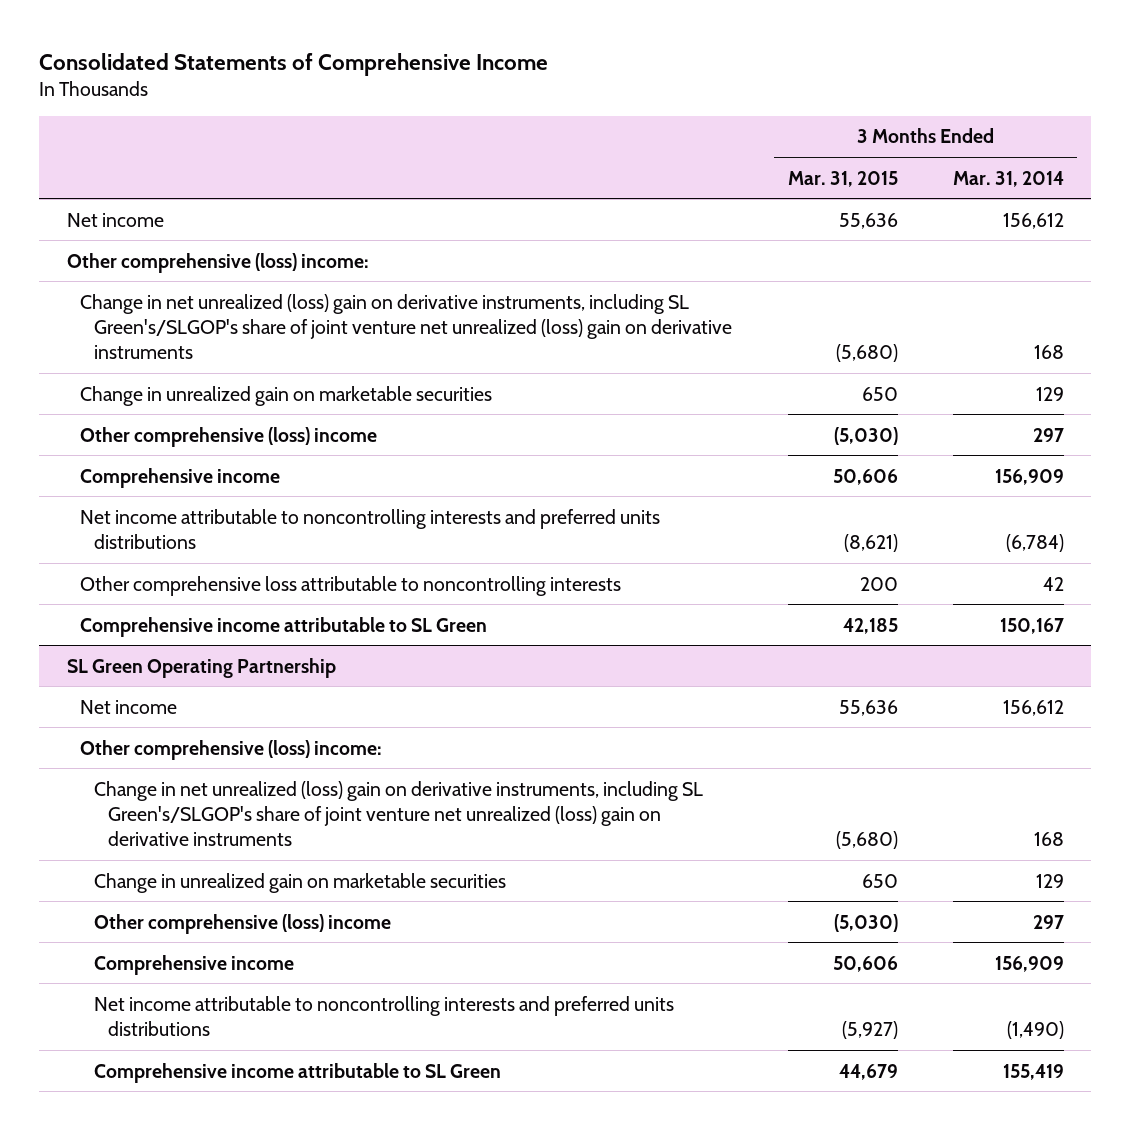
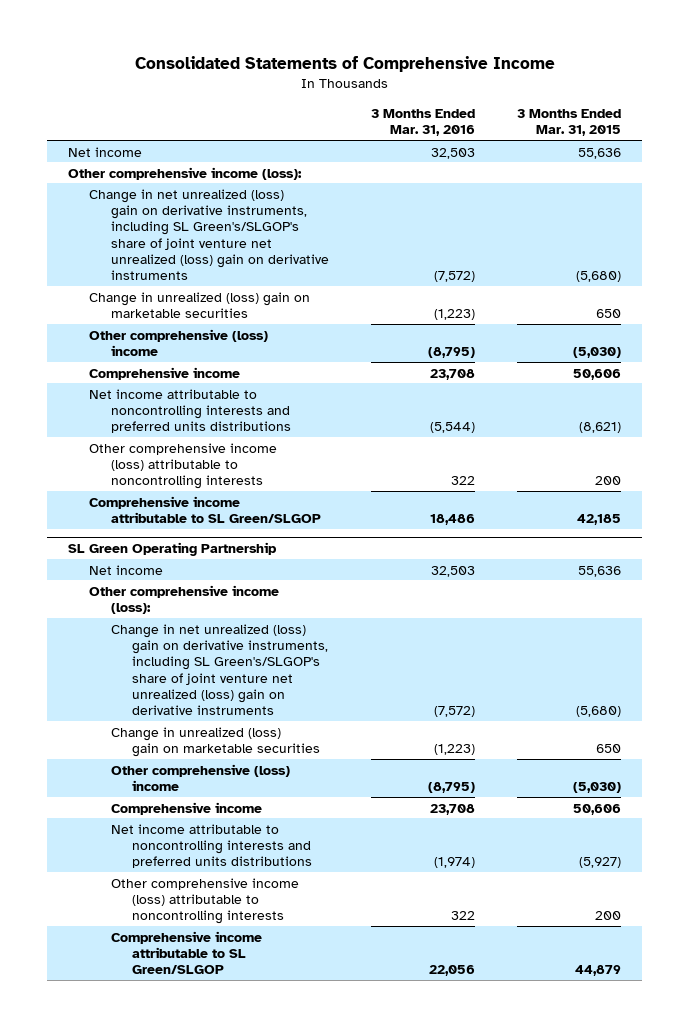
[952,170,1064,187] Mar. 31, 2014 -> none
none -> [371,109,476,137] 3 Months Ended Mar. 31, 2016
[66,252,369,273] Other comprehensive (loss) income: -> [68,166,303,180] Other comprehensive income (loss):
[80,385,493,406] Change in unrealized gain on marketable securities -> [89,291,311,318] Change in unrealized (loss) gain on marketable securities
[80,575,622,596] Other comprehensive loss attributable to noncontrolling interests -> [89,442,278,490] Other comprehensive income (loss) attributable to noncontrolling interests
[80,616,488,637] Comprehensive income attributable to SL Green -> [89,495,321,523] Comprehensive income attributable to SL Green/SLGOP
[80,739,383,760] Other comprehensive (loss) income: -> [89,584,280,614] Other comprehensive income (loss):
[94,872,507,893] Change in unrealized gain on marketable securities -> [110,726,321,757] Change in unrealized (loss) gain on marketable securities
none -> [110,877,299,925] Other comprehensive income (loss) attributable to noncontrolling interests
[94,1062,502,1083] Comprehensive income attributable to SL Green -> [110,930,262,975] Comprehensive income attributable to SL Green/SLGOP
[838,1063,898,1080] 44,679 -> [575,965,622,977] 44,879

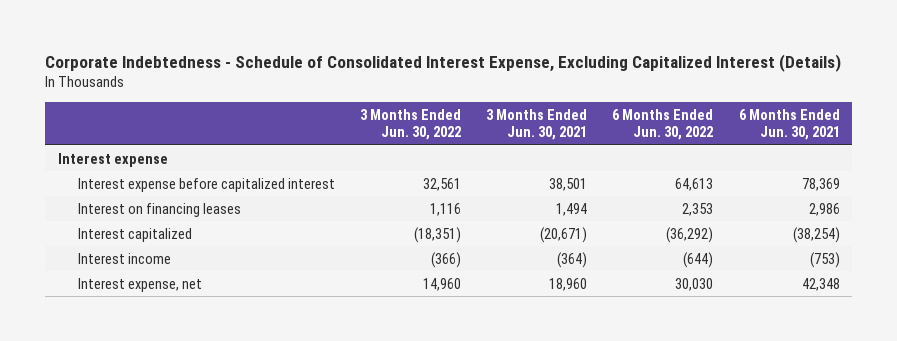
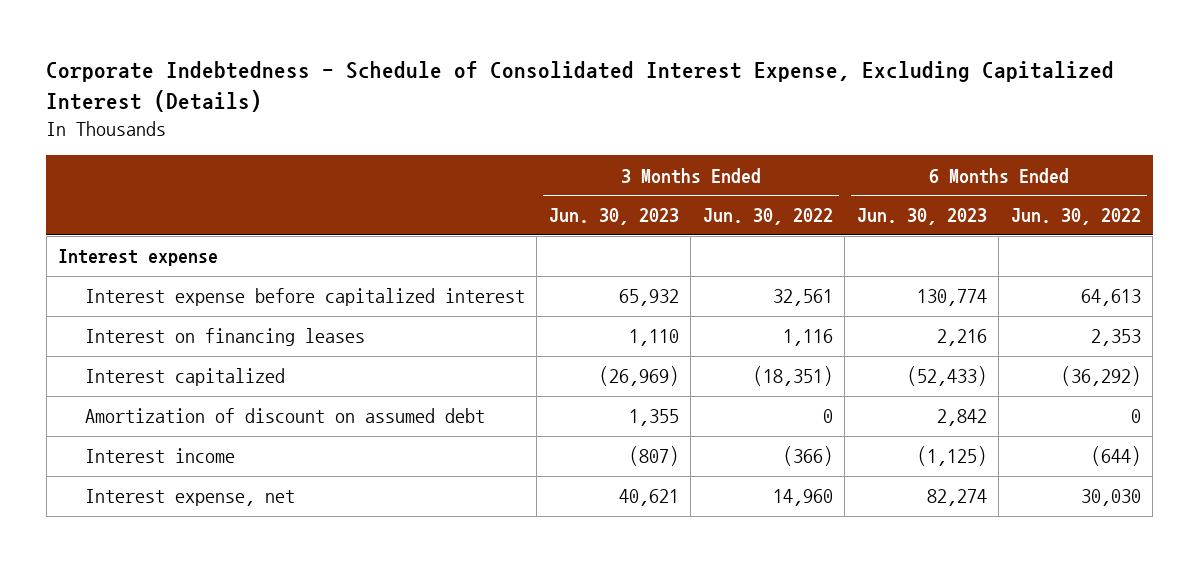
[486,108,588,141] 3 Months Ended Jun. 30, 2021 -> none
[738,108,840,141] 6 Months Ended Jun. 30, 2021 -> none
none -> [548,208,679,226] Jun. 30, 2023
none -> [856,208,987,226] Jun. 30, 2023
none -> [84,408,485,424] Amortization of discount on assumed debt

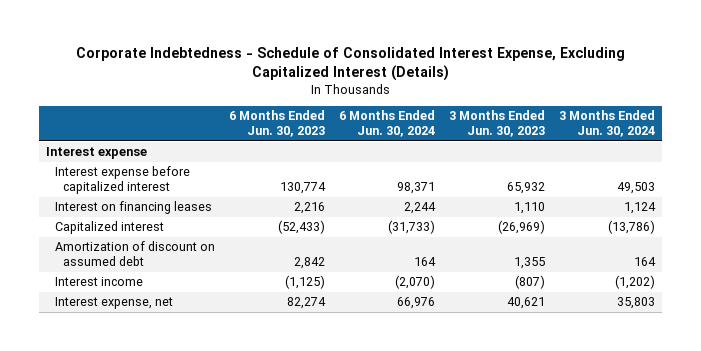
[702,208,833,226] Jun. 30, 2022 -> none
[1010,208,1141,226] Jun. 30, 2022 -> none
none -> [338,110,435,138] 6 Months Ended Jun. 30, 2024
none -> [559,110,656,138] 3 Months Ended Jun. 30, 2024
[84,368,285,387] Interest capitalized -> [54,221,164,235] Capitalized interest

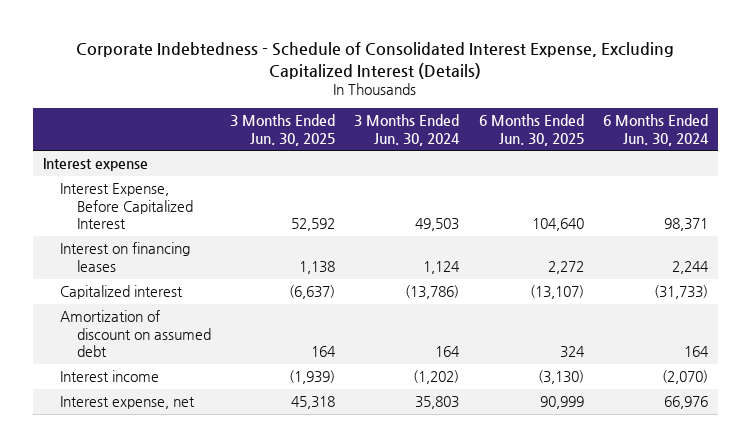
[228,110,325,138] 6 Months Ended Jun. 30, 2023 -> none
[448,110,545,138] 3 Months Ended Jun. 30, 2023 -> none
none -> [229,114,335,146] 3 Months Ended Jun. 30, 2025
none -> [478,114,584,146] 6 Months Ended Jun. 30, 2025
[54,166,190,195] Interest expense before capitalized interest -> [59,183,193,230] Interest Expense, Before Capitalized Interest

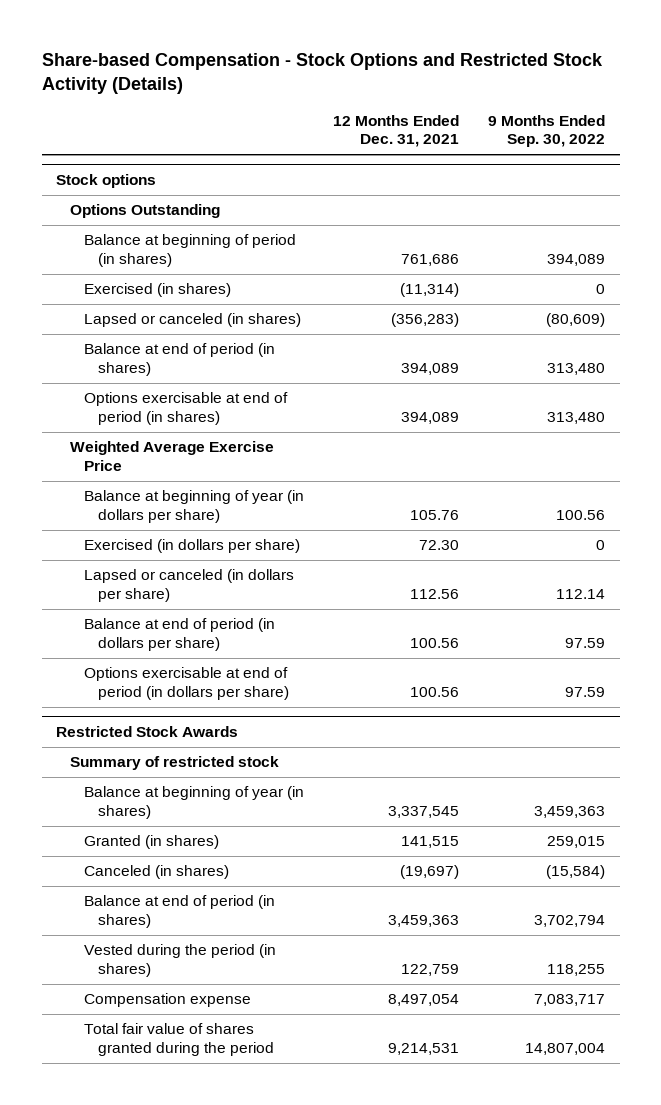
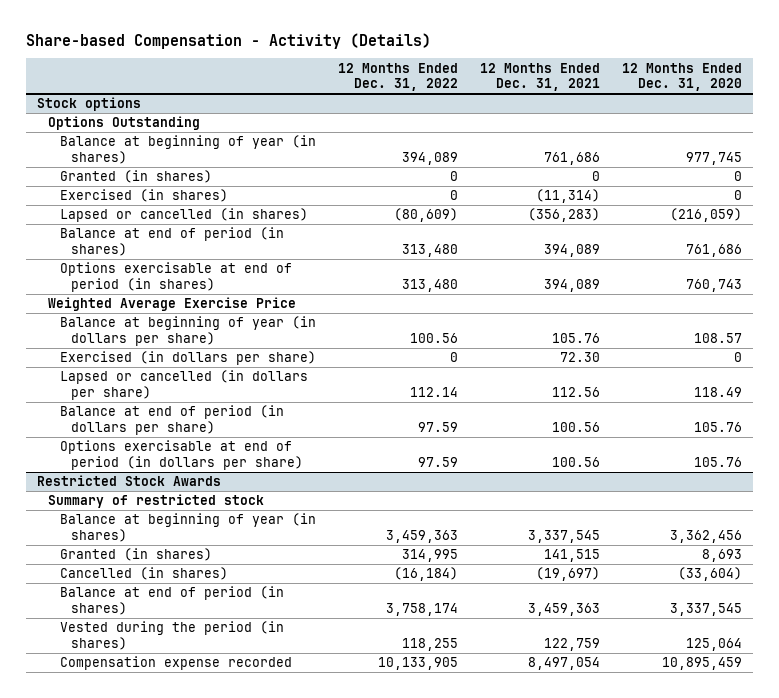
[41,52,603,94] Share-based Compensation - Stock Options and Restricted Stock Activity (Details) -> [26,32,432,49] Share-based Compensation - Activity (Details)
[488,114,606,148] 9 Months Ended Sep. 30, 2022 -> none
none -> [337,62,458,91] 12 Months Ended Dec. 31, 2022
none -> [622,62,743,91] 12 Months Ended Dec. 31, 2020
[84,234,297,268] Balance at beginning of period (in shares) -> [59,135,316,164] Balance at beginning of year (in shares)
none -> [59,170,212,184] Granted (in shares)
[84,313,302,328] Lapsed or canceled (in shares) -> [59,208,308,223] Lapsed or cancelled (in shares)
[84,569,295,603] Lapsed or canceled (in dollars per share) -> [59,370,308,400] Lapsed or cancelled (in dollars per share)
[84,865,230,880] Canceled (in shares) -> [59,567,228,581] Cancelled (in shares)
[84,1023,275,1057] Total fair value of shares granted during the period -> none
[84,993,252,1008] Compensation expense -> [59,656,292,671] Compensation expense recorded

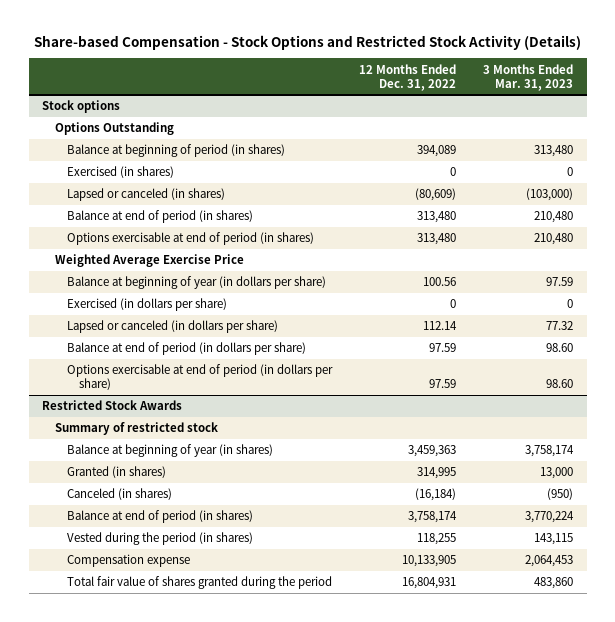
[26,32,432,49] Share-based Compensation - Activity (Details) -> [33,34,581,50] Share-based Compensation - Stock Options and Restricted Stock Activity (Details)
[479,62,600,91] 12 Months Ended Dec. 31, 2021 -> none
[622,62,743,91] 12 Months Ended Dec. 31, 2020 -> none
none -> [482,63,573,91] 3 Months Ended Mar. 31, 2023
[59,170,212,184] Granted (in shares) -> none
[59,135,316,164] Balance at beginning of year (in shares) -> [66,144,285,158] Balance at beginning of period (in shares)
[59,208,308,223] Lapsed or cancelled (in shares) -> [66,188,225,202] Lapsed or canceled (in shares)
[59,370,308,400] Lapsed or cancelled (in dollars per share) -> [66,320,278,334] Lapsed or canceled (in dollars per share)
[59,567,228,581] Cancelled (in shares) -> [66,488,172,501] Canceled (in shares)
[59,656,292,671] Compensation expense recorded -> [66,554,190,568] Compensation expense
none -> [66,576,332,590] Total fair value of shares granted during the period

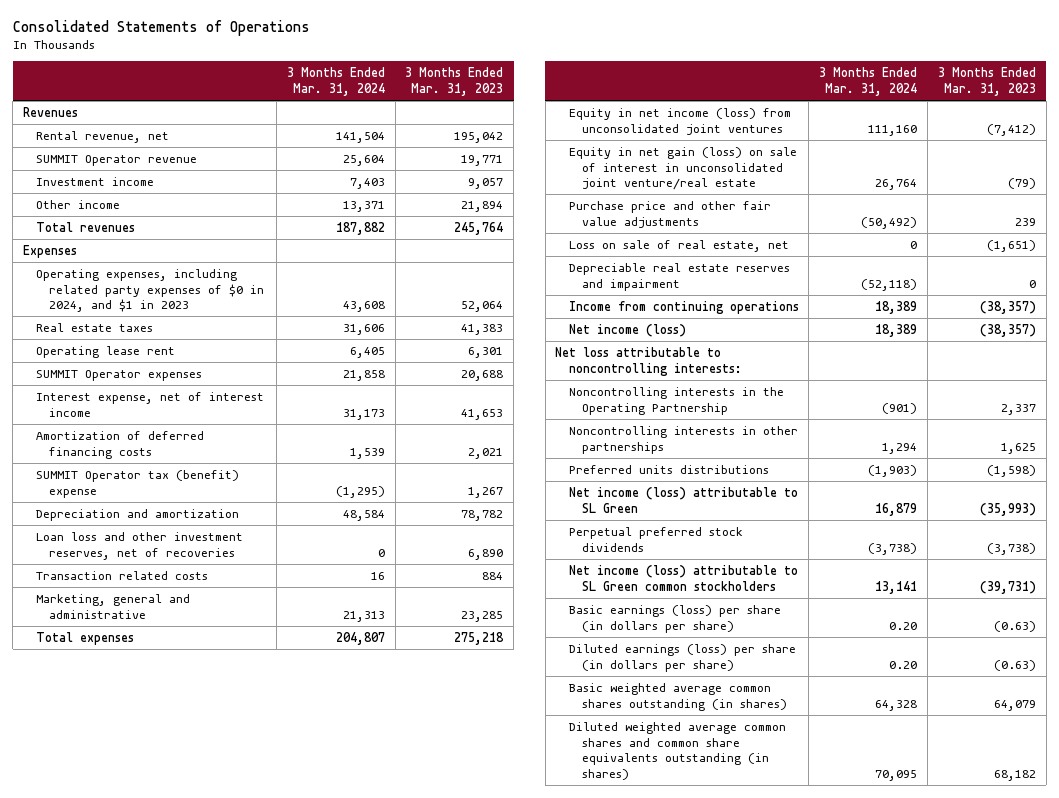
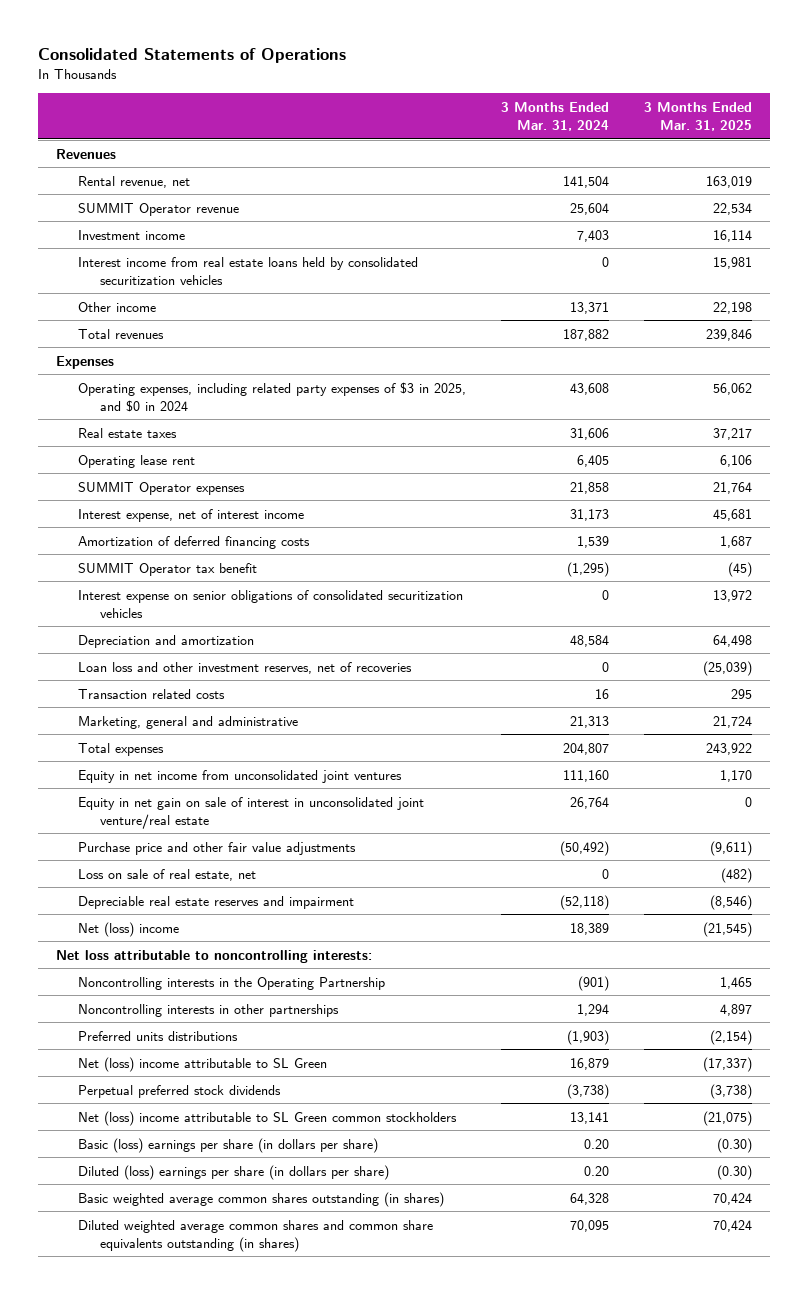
[405,67,504,96] 3 Months Ended Mar. 31, 2023 -> none
none -> [644,102,753,131] 3 Months Ended Mar. 31, 2025
none -> [78,256,419,285] Interest income from real estate loans held by consolidated securitization vehicles
[35,269,265,313] Operating expenses, including related party expenses of $0 in 2024, and $1 in 2023 -> [78,381,467,412] Operating expenses, including related party expenses of $3 in 2025, and $0 in 2024
[35,470,239,498] SUMMIT Operator tax (benefit) expense -> [78,562,258,576] SUMMIT Operator tax benefit
none -> [78,589,464,618] Interest expense on senior obligations of consolidated securitization vehicles
[568,108,791,135] Equity in net income (loss) from unconsolidated joint ventures -> [78,769,403,783] Equity in net income from unconsolidated joint ventures
[568,147,797,191] Equity in net gain (loss) on sale of interest in unconsolidated joint venture/real estate -> [78,796,425,829] Equity in net gain on sale of interest in unconsolidated joint venture/real estate
[568,301,799,315] Income from continuing operations -> none
[568,324,686,338] Net income (loss) -> [78,921,180,937] Net (loss) income
[568,487,798,513] Net income (loss) attributable to SL Green -> [78,1056,328,1072] Net (loss) income attributable to SL Green
[568,565,798,591] Net income (loss) attributable to SL Green common stockholders -> [78,1110,458,1126] Net (loss) income attributable to SL Green common stockholders
[568,605,781,633] Basic earnings (loss) per share (in dollars per share) -> [78,1137,379,1153] Basic (loss) earnings per share (in dollars per share)
[568,644,796,672] Diluted earnings (loss) per share (in dollars per share) -> [78,1164,390,1180] Diluted (loss) earnings per share (in dollars per share)

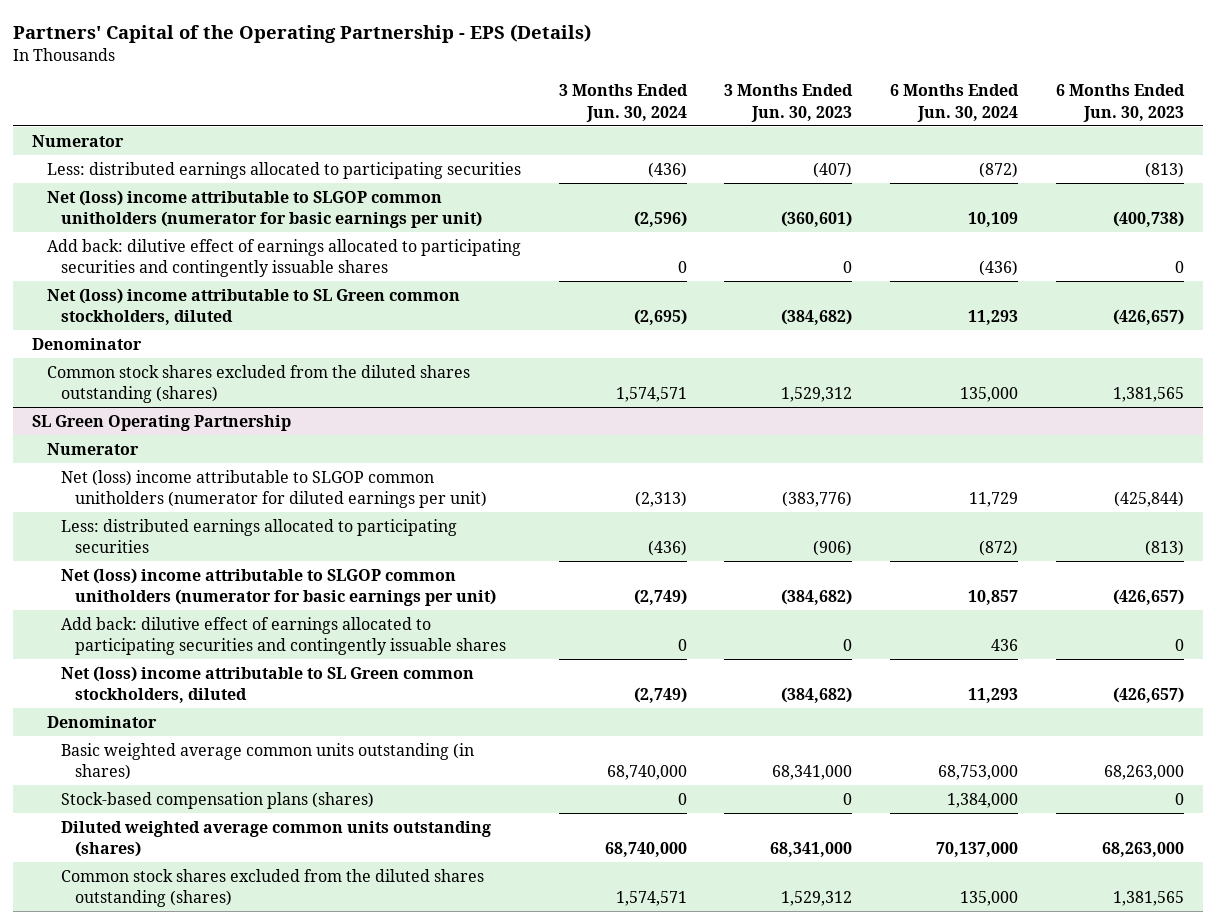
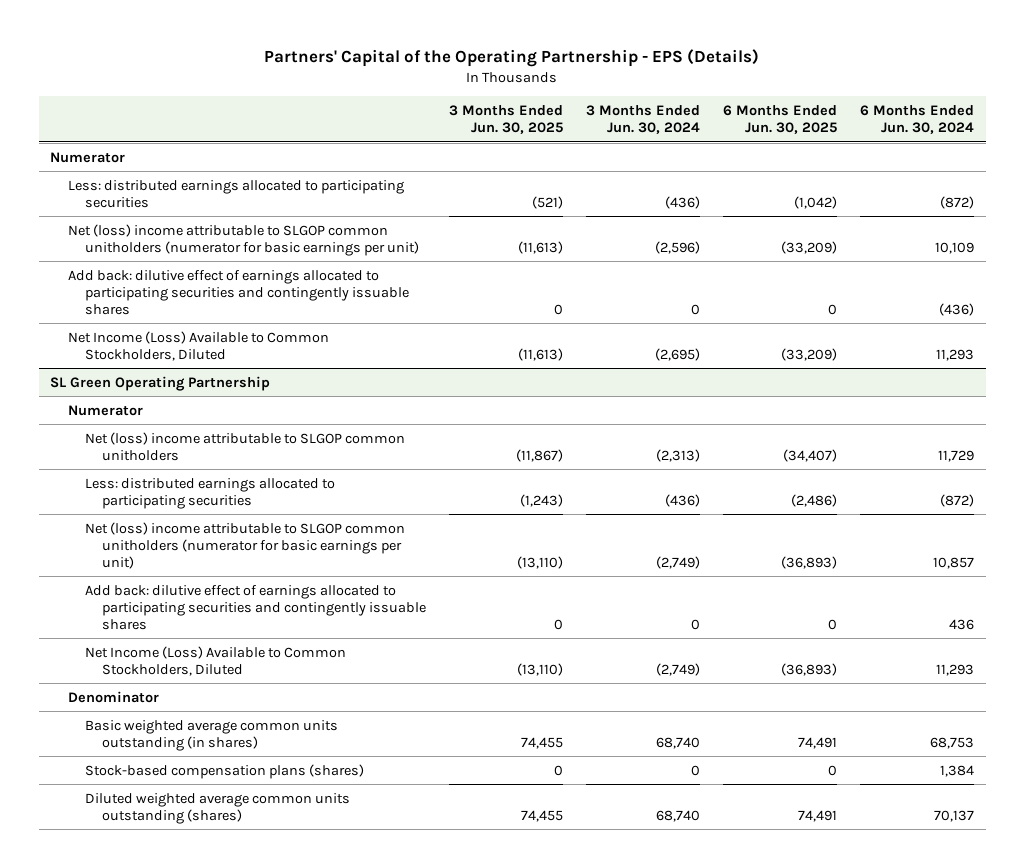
[724,84,854,122] 3 Months Ended Jun. 30, 2023 -> none
[1056,84,1186,122] 6 Months Ended Jun. 30, 2023 -> none
none -> [449,104,564,135] 3 Months Ended Jun. 30, 2025
none -> [723,104,838,135] 6 Months Ended Jun. 30, 2025
[32,337,143,350] Denominator -> none
[46,364,470,403] Common stock shares excluded from the diluted shares outstanding (shares) -> none
[46,287,460,325] Net (loss) income attributable to SL Green common stockholders, diluted -> [67,330,329,361] Net Income (Loss) Available to Common Stockholders, Diluted
[61,469,488,508] Net (loss) income attributable to SLGOP common unitholders (numerator for diluted earnings per unit) -> [84,431,405,461] Net (loss) income attributable to SLGOP common unitholders
[61,665,475,703] Net (loss) income attributable to SL Green common stockholders, diluted -> [84,645,346,676] Net Income (Loss) Available to Common Stockholders, Diluted
[61,868,485,907] Common stock shares excluded from the diluted shares outstanding (shares) -> none
[606,764,687,780] 68,740,000 -> [656,736,701,749] 68,740
[938,764,1019,780] 68,753,000 -> [930,736,975,749] 68,753
[947,792,1019,808] 1,384,000 -> [940,764,975,777] 1,384
[604,841,687,857] 68,740,000 -> [656,809,701,822] 68,740
[936,841,1019,857] 70,137,000 -> [934,809,975,822] 70,137

